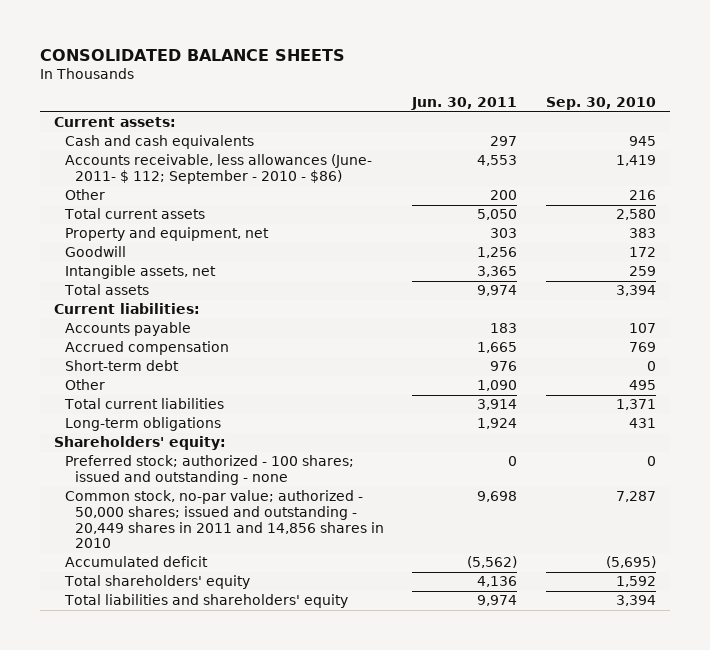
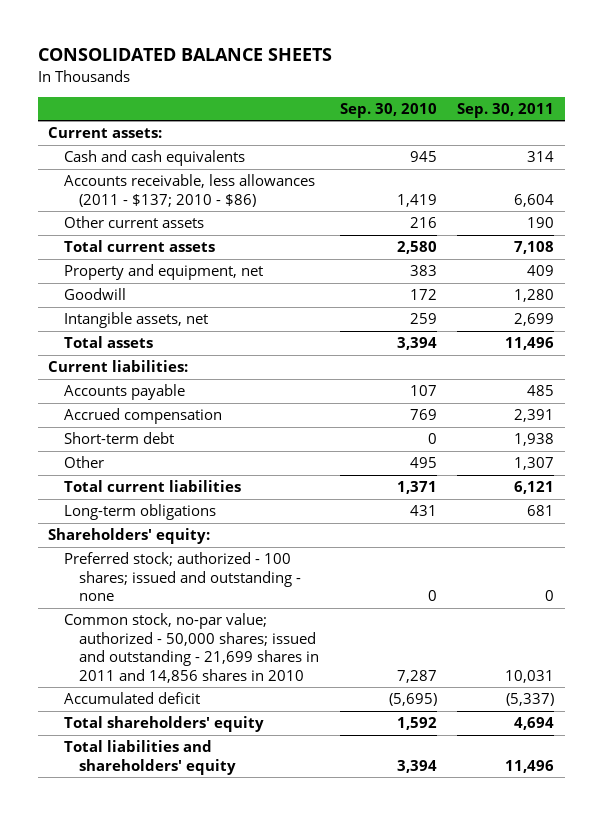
[411,96,518,110] Jun. 30, 2011 -> none
none -> [457,102,555,118] Sep. 30, 2011
[64,154,372,185] Accounts receivable, less allowances (June- 2011- $ 112; September - 2010 - $86) -> [63,174,315,207] Accounts receivable, less allowances (2011 - $137; 2010 - $86)
[64,189,105,201] Other -> [63,216,204,229] Other current assets
[64,490,384,549] Common stock, no-par value; authorized - 50,000 shares; issued and outstanding - 20,449 shares in 2011 and 14,856 shares in 2010 -> [63,613,320,683] Common stock, no-par value; authorized - 50,000 shares; issued and outstanding - 21,699 shares in 2011 and 14,856 shares in 2010

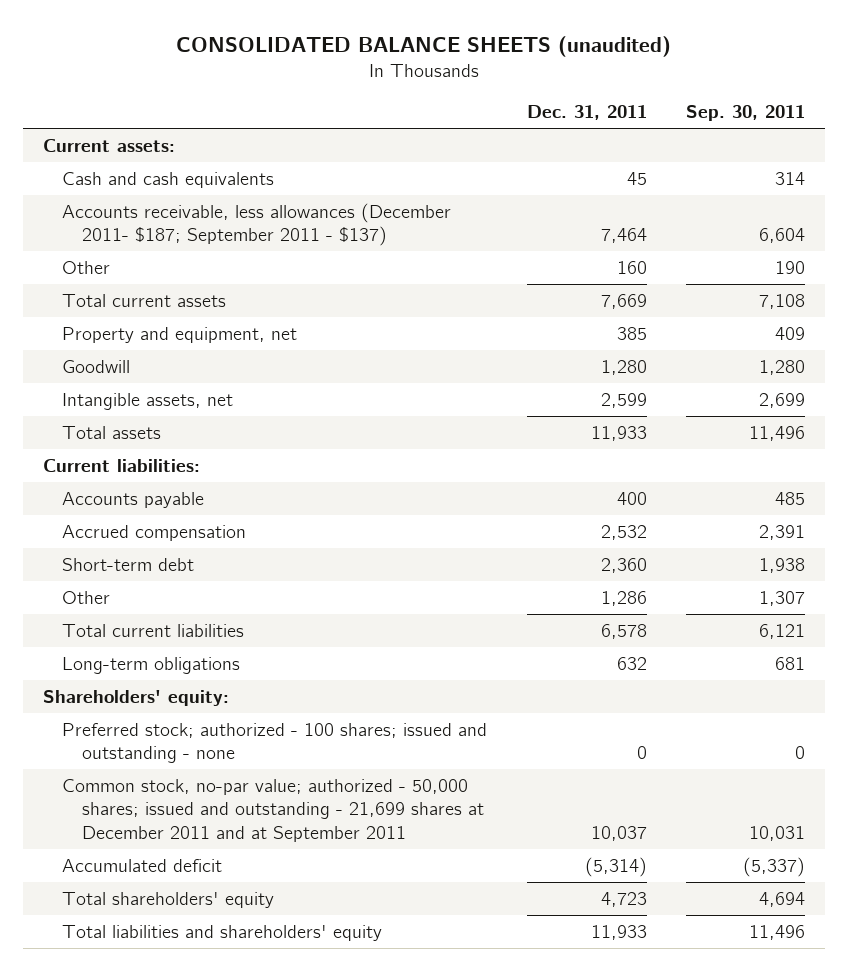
[38,48,333,62] CONSOLIDATED BALANCE SHEETS -> [176,35,672,57] CONSOLIDATED BALANCE SHEETS (unaudited)
[339,102,437,118] Sep. 30, 2010 -> none
none -> [526,105,647,121] Dec. 31, 2011
[63,174,315,207] Accounts receivable, less allowances (2011 - $137; 2010 - $86) -> [62,202,452,247] Accounts receivable, less allowances (December 2011- $187; September 2011 - $137)
[63,216,204,229] Other current assets -> [62,260,111,274] Other
[63,613,320,683] Common stock, no-par value; authorized - 50,000 shares; issued and outstanding - 21,699 shares in 2011 and 14,856 shares in 2010 -> [62,778,484,843] Common stock, no-par value; authorized - 50,000 shares; issued and outstanding - 21,699 shares at December 2011 and at September 2011

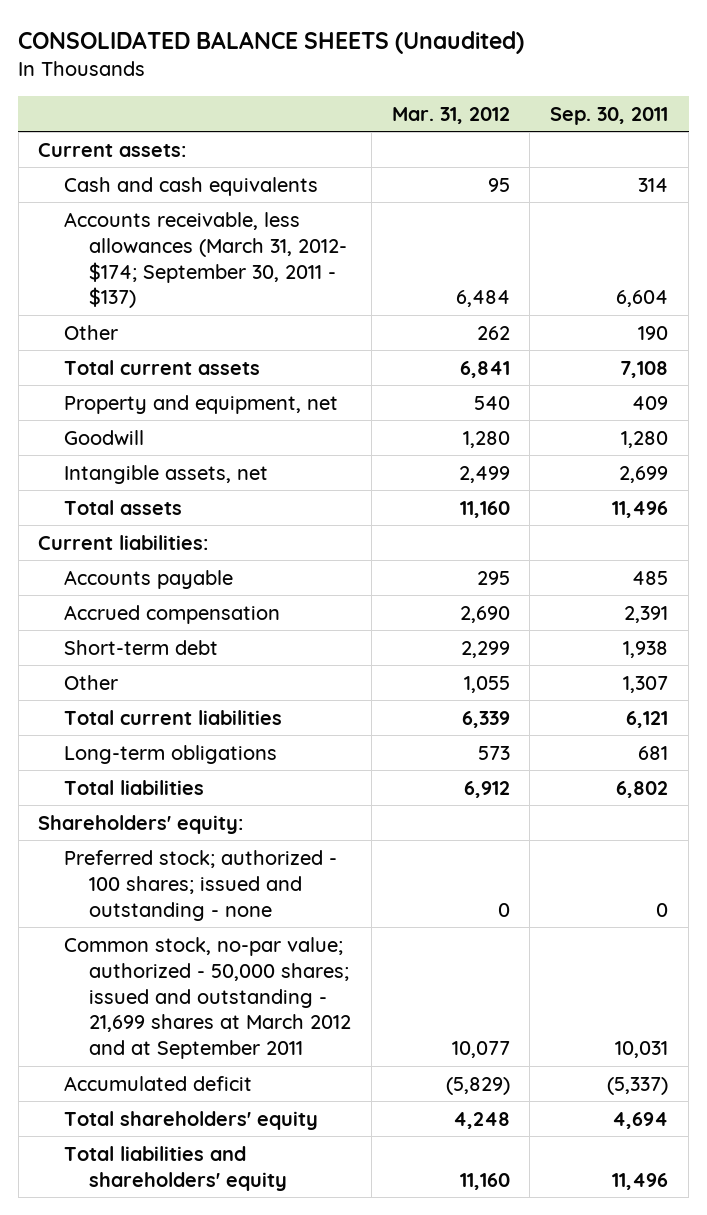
[176,35,672,57] CONSOLIDATED BALANCE SHEETS (unaudited) -> [18,30,525,54] CONSOLIDATED BALANCE SHEETS (Unaudited)
[526,105,647,121] Dec. 31, 2011 -> none
none -> [391,106,510,124] Mar. 31, 2012
[62,202,452,247] Accounts receivable, less allowances (December 2011- $187; September 2011 - $137) -> [63,211,347,309] Accounts receivable, less allowances (March 31, 2012- $174; September 30, 2011 - $137)
none -> [63,779,204,795] Total liabilities
[62,778,484,843] Common stock, no-par value; authorized - 50,000 shares; issued and outstanding - 21,699 shares at December 2011 and at September 2011 -> [63,936,351,1060] Common stock, no-par value; authorized - 50,000 shares; issued and outstanding - 21,699 shares at March 2012 and at September 2011

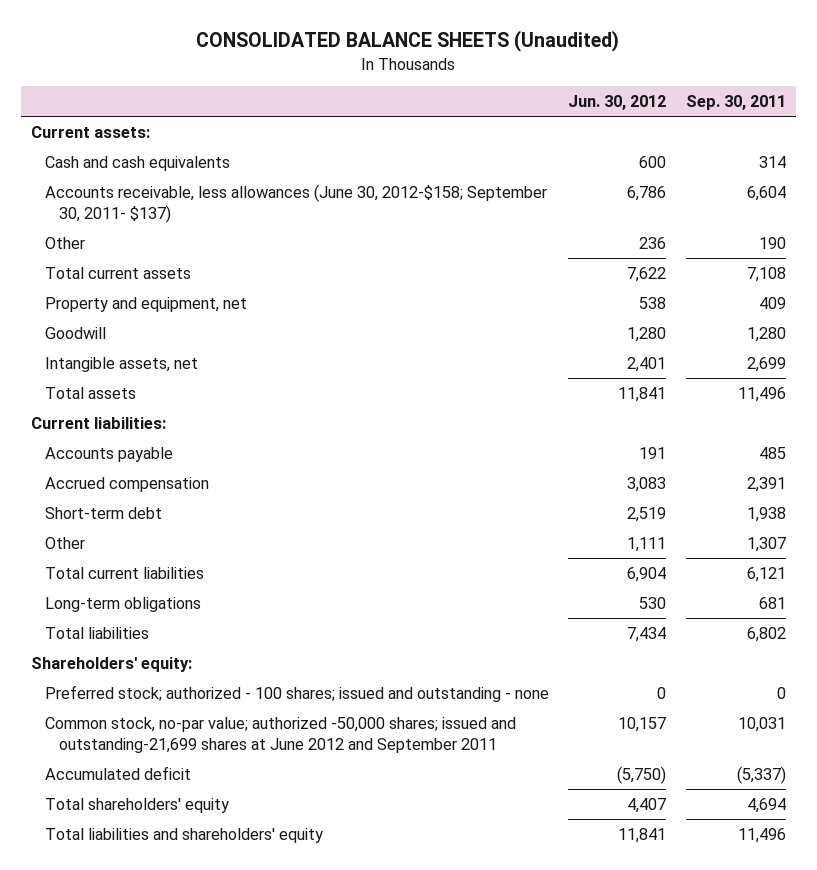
[391,106,510,124] Mar. 31, 2012 -> none
none -> [568,95,667,111] Jun. 30, 2012
[63,211,347,309] Accounts receivable, less allowances (March 31, 2012- $174; September 30, 2011 - $137) -> [44,183,547,223] Accounts receivable, less allowances (June 30, 2012-$158; September 30, 2011- $137)
[63,936,351,1060] Common stock, no-par value; authorized - 50,000 shares; issued and outstanding - 21,699 shares at March 2012 and at September 2011 -> [44,716,516,753] Common stock, no-par value; authorized -50,000 shares; issued and outstanding-21,699 shares at June 2012 and September 2011

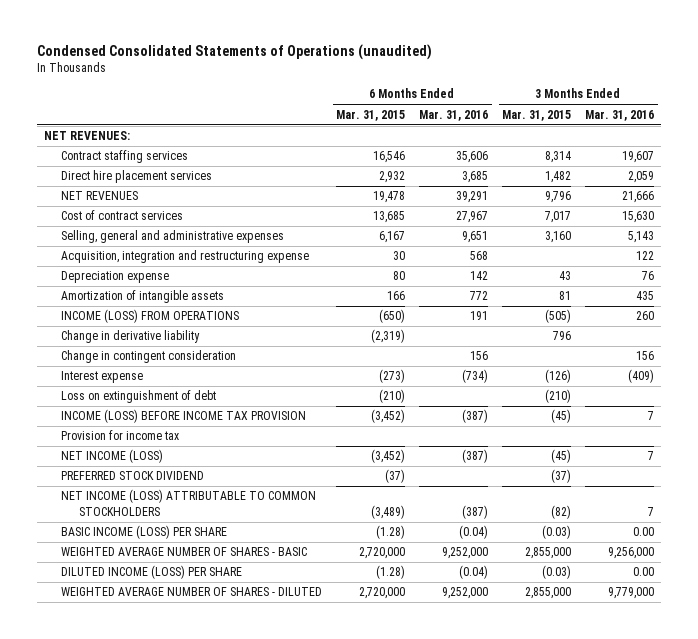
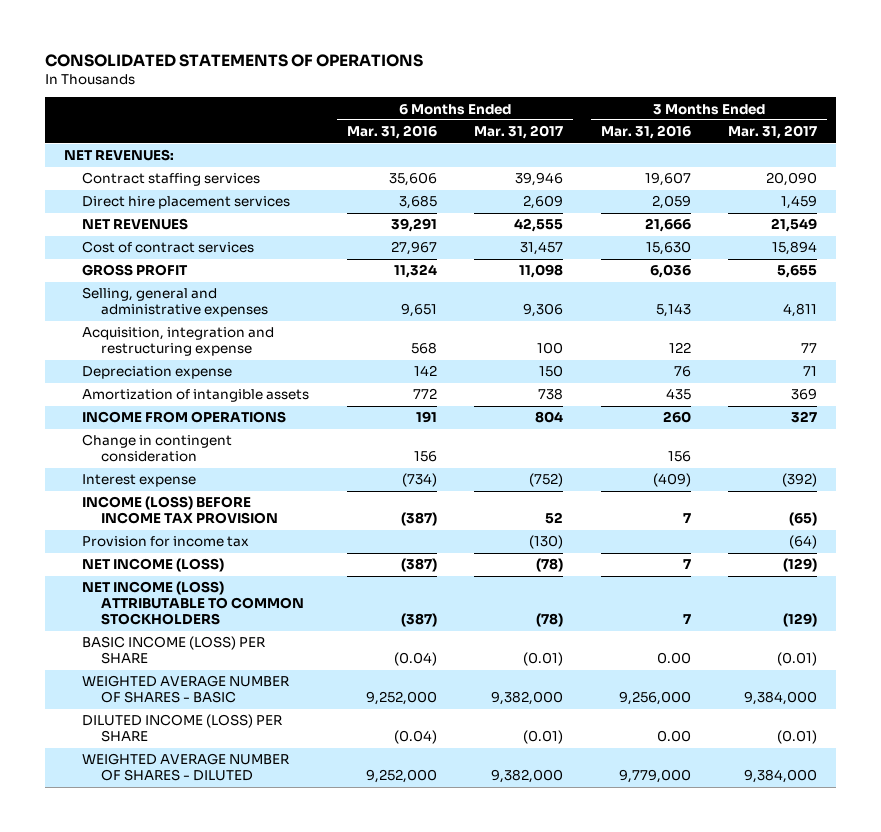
[37,43,433,60] Condensed Consolidated Statements of Operations (unaudited) -> [44,53,423,67] CONSOLIDATED STATEMENTS OF OPERATIONS
[336,109,406,121] Mar. 31, 2015 -> none
[502,109,572,121] Mar. 31, 2015 -> none
none -> [474,125,564,140] Mar. 31, 2017
none -> [728,125,818,140] Mar. 31, 2017
none -> [82,264,189,277] GROSS PROFIT
[61,330,201,344] Change in derivative liability -> none
[61,309,240,324] INCOME (LOSS) FROM OPERATIONS -> [82,411,287,424] INCOME FROM OPERATIONS
[61,390,217,404] Loss on extinguishment of debt -> none
[61,471,205,481] PREFERRED STOCK DIVIDEND -> none

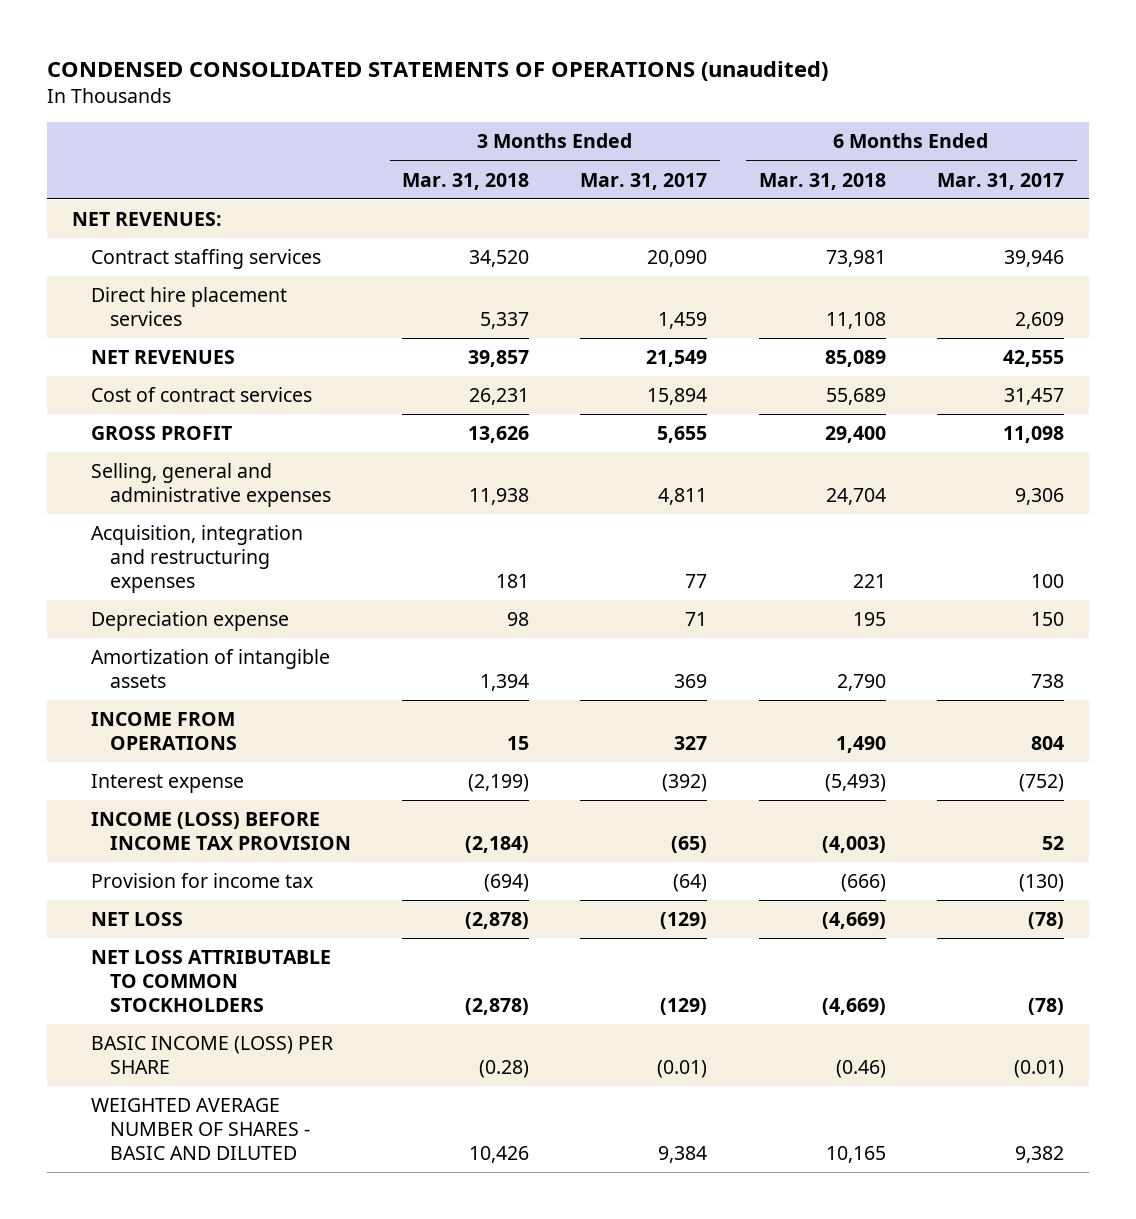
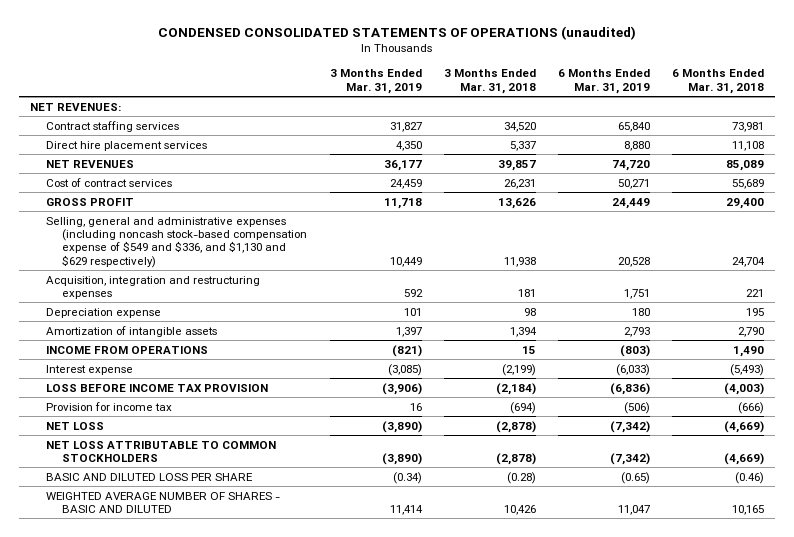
[580,172,708,190] Mar. 31, 2017 -> none
[936,172,1064,190] Mar. 31, 2017 -> none
none -> [329,69,422,94] 3 Months Ended Mar. 31, 2019
none -> [557,69,650,94] 6 Months Ended Mar. 31, 2019
[91,463,332,508] Selling, general and administrative expenses -> [46,216,308,268] Selling, general and administrative expenses (including noncash stock-based compensation expense of $549 and $336, and $1,130 and $629 respectively)
[91,812,352,851] INCOME (LOSS) BEFORE INCOME TAX PROVISION -> [46,383,269,392] LOSS BEFORE INCOME TAX PROVISION
[91,1036,334,1075] BASIC INCOME (LOSS) PER SHARE -> [46,472,254,481] BASIC AND DILUTED LOSS PER SHARE

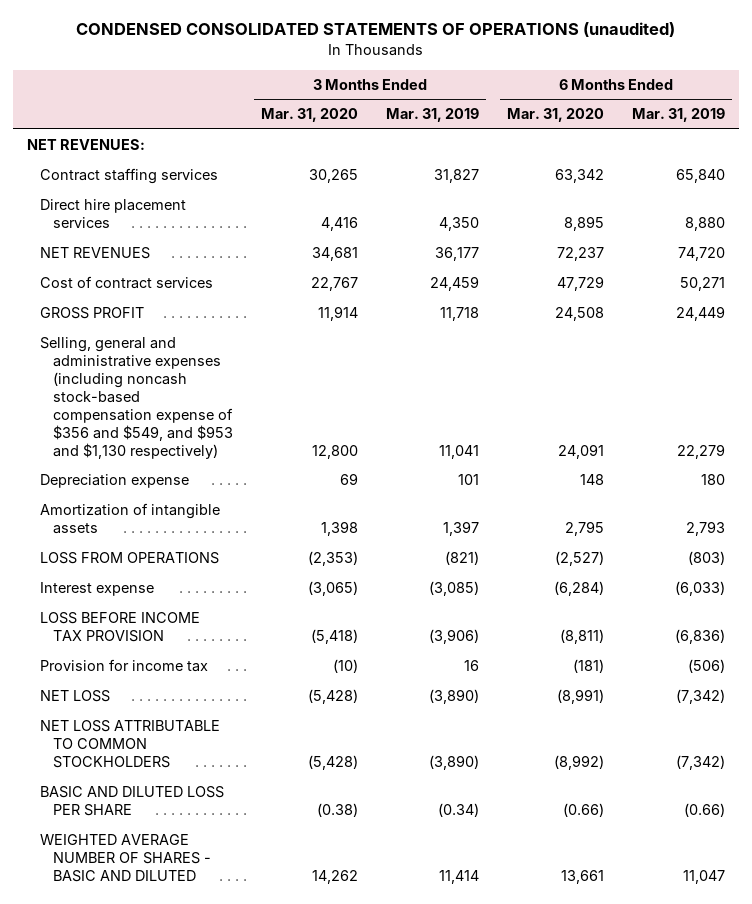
[443,69,536,94] 3 Months Ended Mar. 31, 2018 -> none
[672,69,765,94] 6 Months Ended Mar. 31, 2018 -> none
none -> [260,108,358,123] Mar. 31, 2020
none -> [507,108,605,123] Mar. 31, 2020
[46,275,261,299] Acquisition, integration and restructuring expenses -> none
[46,216,308,268] Selling, general and administrative expenses (including noncash stock-based compensation expense of $549 and $336, and $1,130 and $629 respectively) -> [39,337,233,459] Selling, general and administrative expenses (including noncash stock-based compensation expense of $356 and $549, and $953 and $1,130 respectively)
[389,256,422,267] 10,449 -> [439,444,480,459] 11,041
[617,256,650,267] 20,528 -> [677,443,726,459] 22,279
[46,345,209,354] INCOME FROM OPERATIONS -> [39,552,219,565] LOSS FROM OPERATIONS
[620,471,650,484] (0.65) -> [684,803,726,818] (0.66)

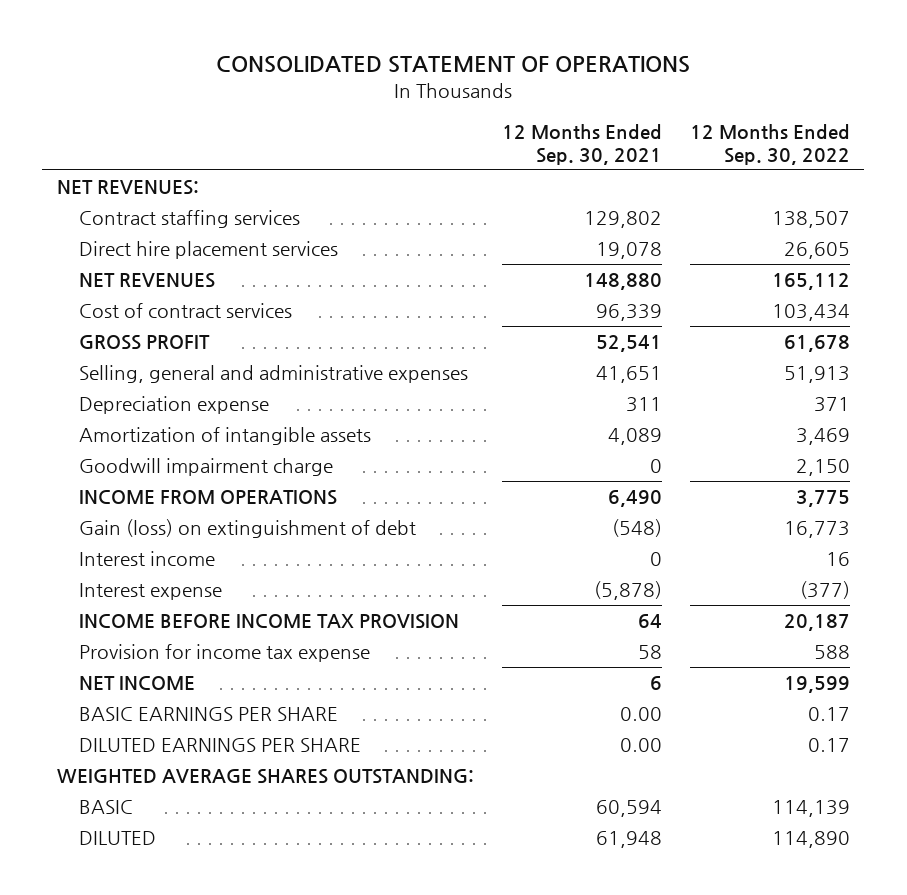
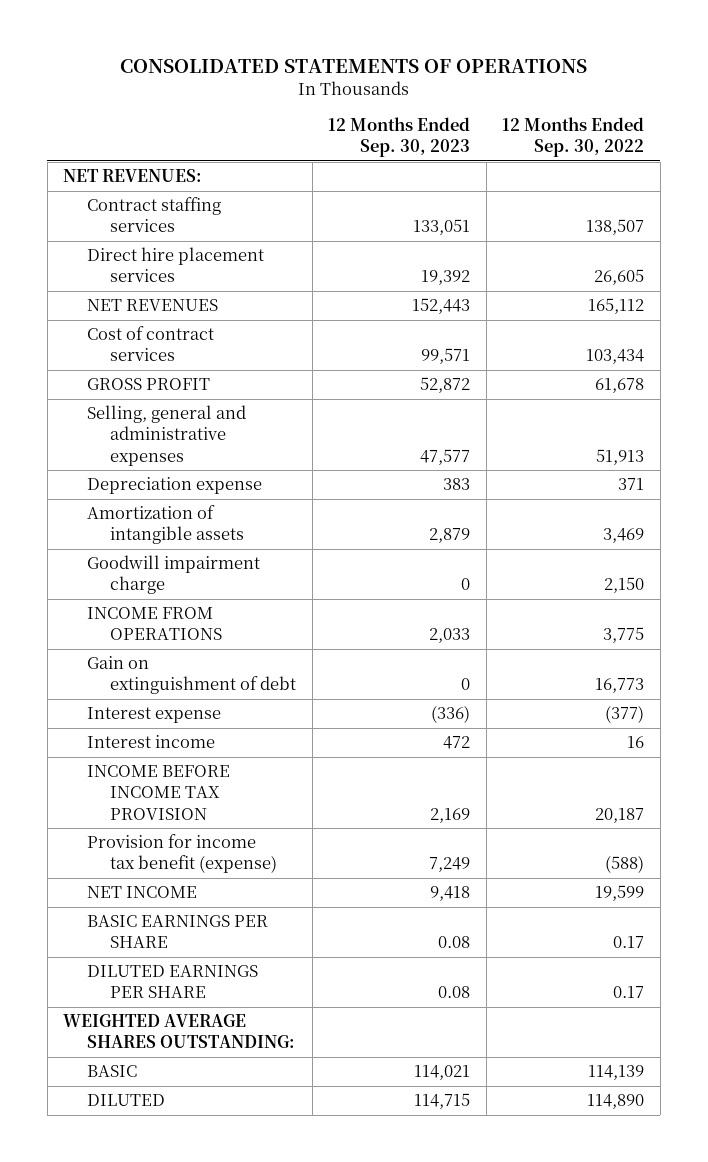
[216,56,691,74] CONSOLIDATED STATEMENT OF OPERATIONS -> [119,58,587,73] CONSOLIDATED STATEMENTS OF OPERATIONS
[501,123,662,165] 12 Months Ended Sep. 30, 2021 -> none
none -> [328,117,471,158] 12 Months Ended Sep. 30, 2023
[79,519,417,539] Gain (loss) on extinguishment of debt -> [86,656,297,695] Gain on extinguishment of debt
[79,551,216,567] Interest income -> [86,735,215,749] Interest income
[79,644,371,663] Provision for income tax expense -> [86,834,278,874] Provision for income tax benefit (expense)
[813,645,850,660] 588 -> [605,855,645,874] (588)

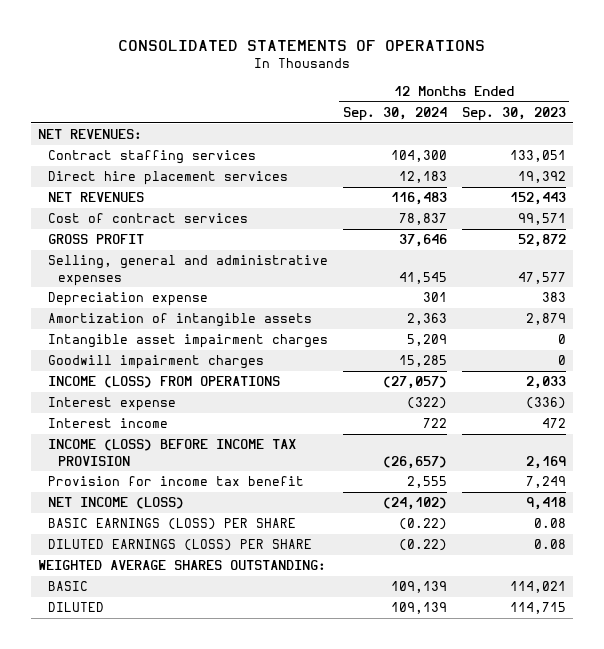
[502,117,645,158] 12 Months Ended Sep. 30, 2022 -> none
none -> [343,106,448,121] Sep. 30, 2024
[86,656,297,695] Gain on extinguishment of debt -> none
none -> [48,334,329,349] Intangible asset impairment charges
[86,555,260,595] Goodwill impairment charge -> [48,355,265,370] Goodwill impairment charges
[86,607,223,641] INCOME FROM OPERATIONS -> [48,376,281,389] INCOME (LOSS) FROM OPERATIONS
[86,765,230,820] INCOME BEFORE INCOME TAX PROVISION -> [48,439,297,466] INCOME (LOSS) BEFORE INCOME TAX PROVISION
[86,834,278,874] Provision for income tax benefit (expense) -> [48,476,305,487] Provision for income tax benefit
[86,886,197,899] NET INCOME -> [48,497,185,510] NET INCOME (LOSS)
[86,915,268,949] BASIC EARNINGS PER SHARE -> [48,518,297,531] BASIC EARNINGS (LOSS) PER SHARE
[86,965,258,999] DILUTED EARNINGS PER SHARE -> [48,539,313,552] DILUTED EARNINGS (LOSS) PER SHARE

